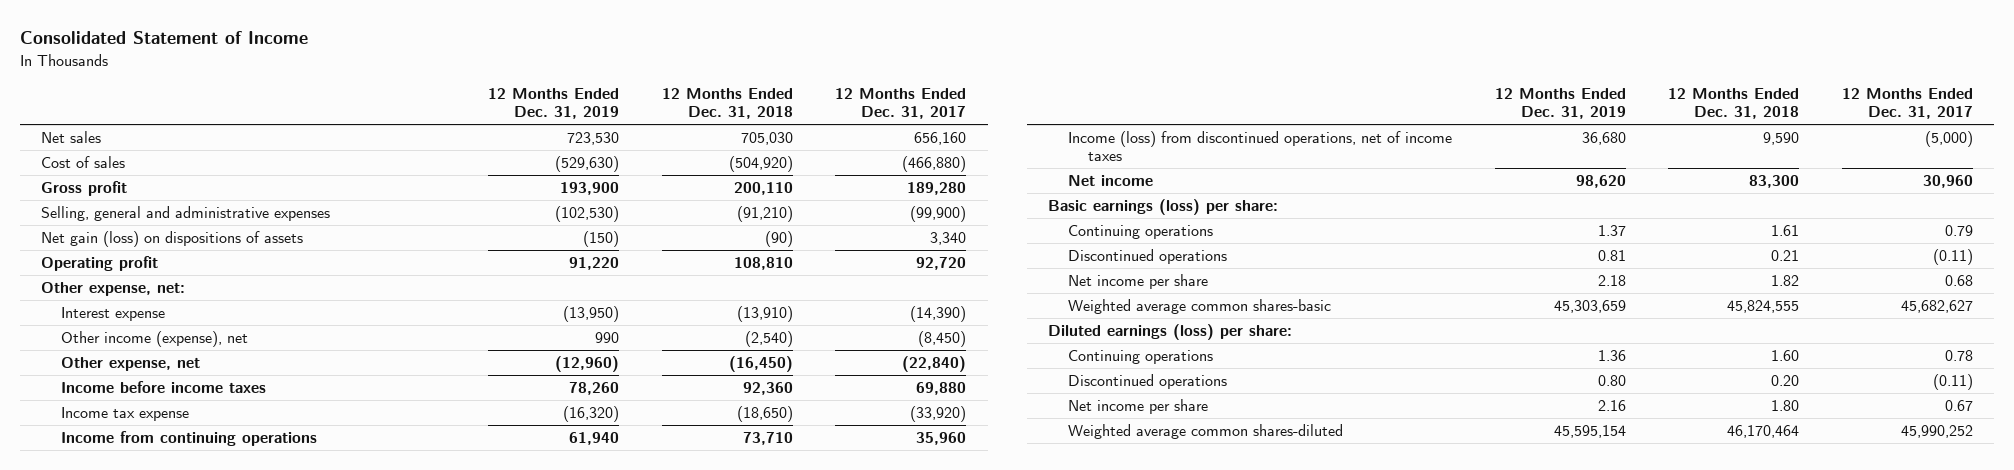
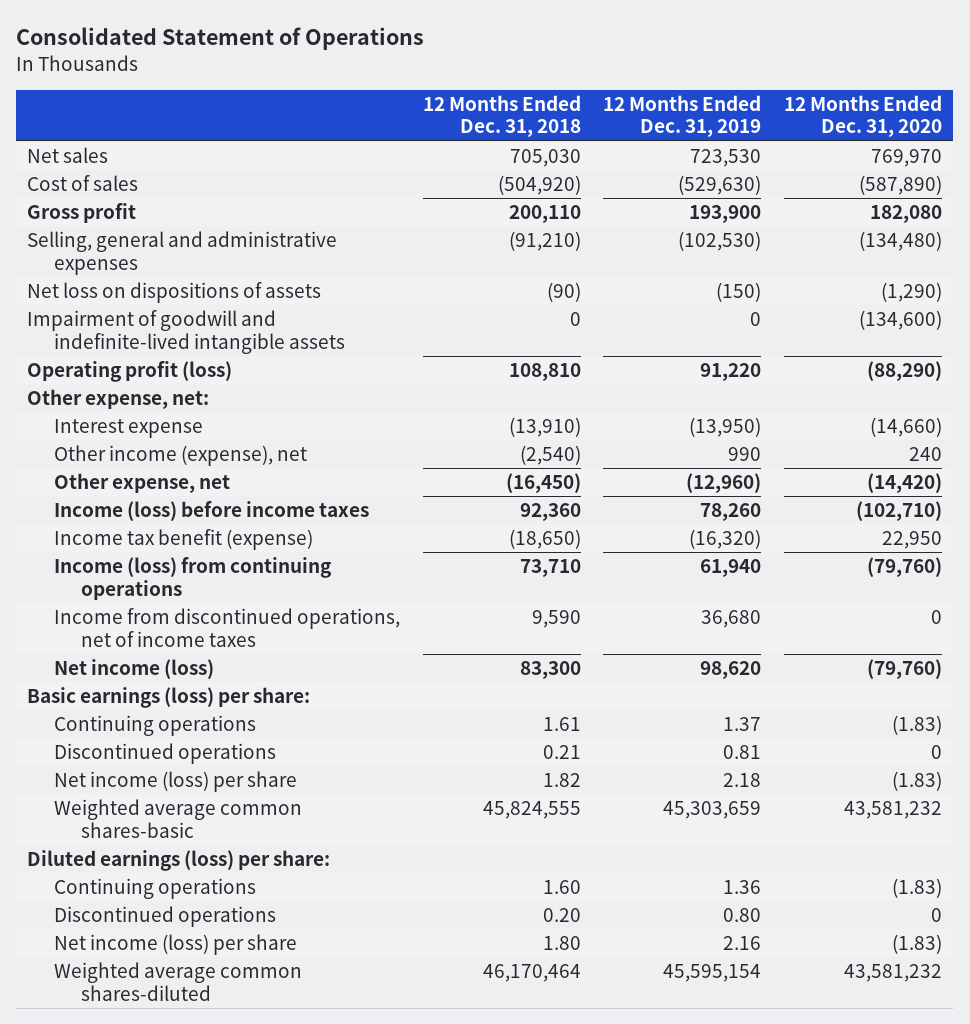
[20,31,309,45] Consolidated Statement of Income -> [16,27,425,51] Consolidated Statement of Operations
[835,88,967,120] 12 Months Ended Dec. 31, 2017 -> none
none -> [784,94,943,138] 12 Months Ended Dec. 31, 2020
[41,230,304,247] Net gain (loss) on dispositions of assets -> [27,282,322,304] Net loss on dispositions of assets
none -> [27,310,346,354] Impairment of goodwill and indefinite-lived intangible assets
[41,255,159,271] Operating profit -> [27,361,233,383] Operating profit (loss)
[61,380,267,393] Income before income taxes -> [54,501,370,522] Income (loss) before income taxes
[61,406,190,421] Income tax expense -> [54,529,314,551] Income tax benefit (expense)
[61,430,318,446] Income from continuing operations -> [54,557,333,600] Income (loss) from continuing operations
[1068,130,1453,162] Income (loss) from discontinued operations, net of income taxes -> [54,608,401,647] Income from discontinued operations, net of income taxes
[1068,174,1154,186] Net income -> [54,659,215,680] Net income (loss)
[1068,273,1209,289] Net income per share -> [54,771,298,793] Net income (loss) per share
[1068,398,1209,414] Net income per share -> [54,934,298,956] Net income (loss) per share

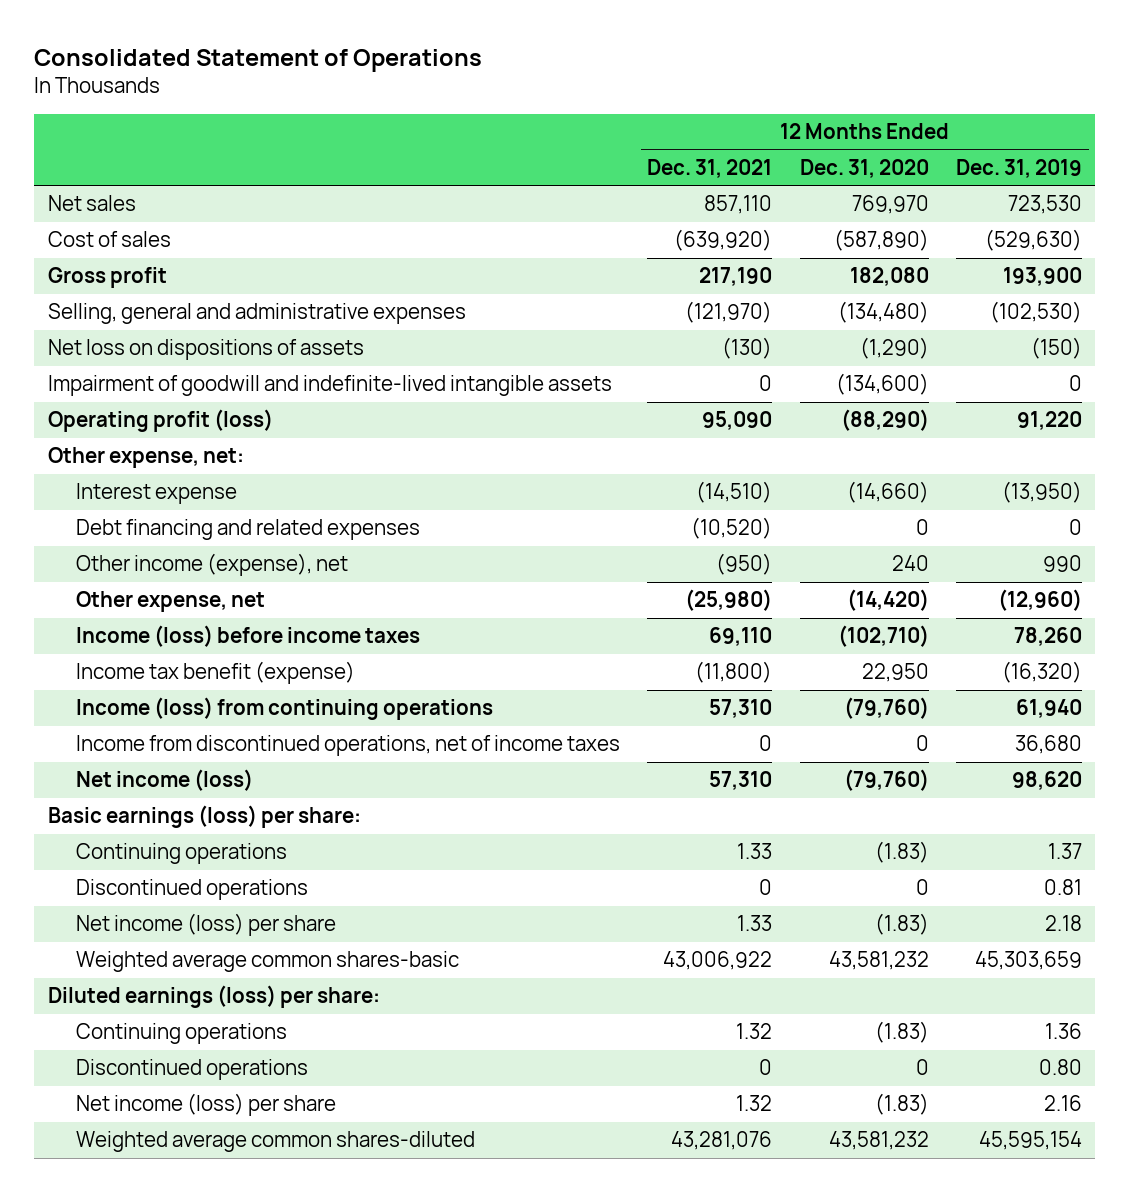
[422,94,581,138] 12 Months Ended Dec. 31, 2018 -> none
none -> [647,158,773,178] Dec. 31, 2021
none -> [76,519,421,541] Debt financing and related expenses

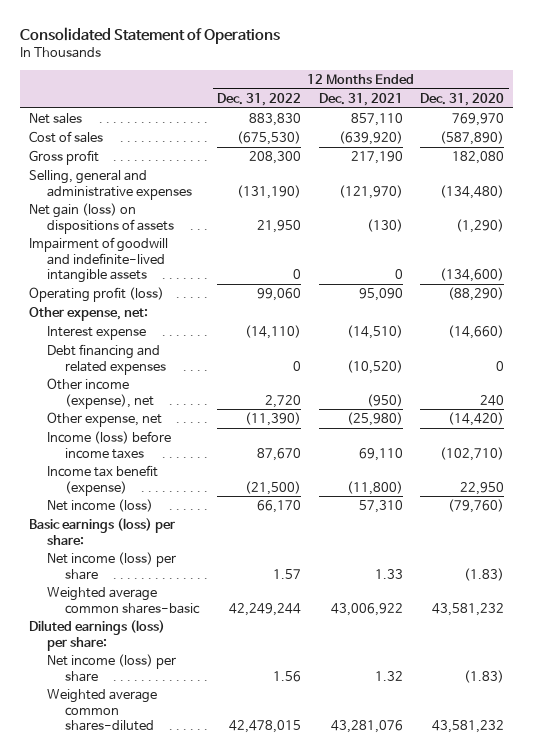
[955,158,1082,178] Dec. 31, 2019 -> none
none -> [217,92,302,106] Dec. 31, 2022
[47,339,364,361] Net loss on dispositions of assets -> [28,202,175,234] Net gain (loss) on dispositions of assets
[76,697,494,721] Income (loss) from continuing operations -> none
[76,735,621,757] Income from discontinued operations, net of income taxes -> none
[76,843,288,865] Continuing operations -> none
[76,879,309,901] Discontinued operations -> none
[76,1023,288,1045] Continuing operations -> none
[76,1059,309,1081] Discontinued operations -> none

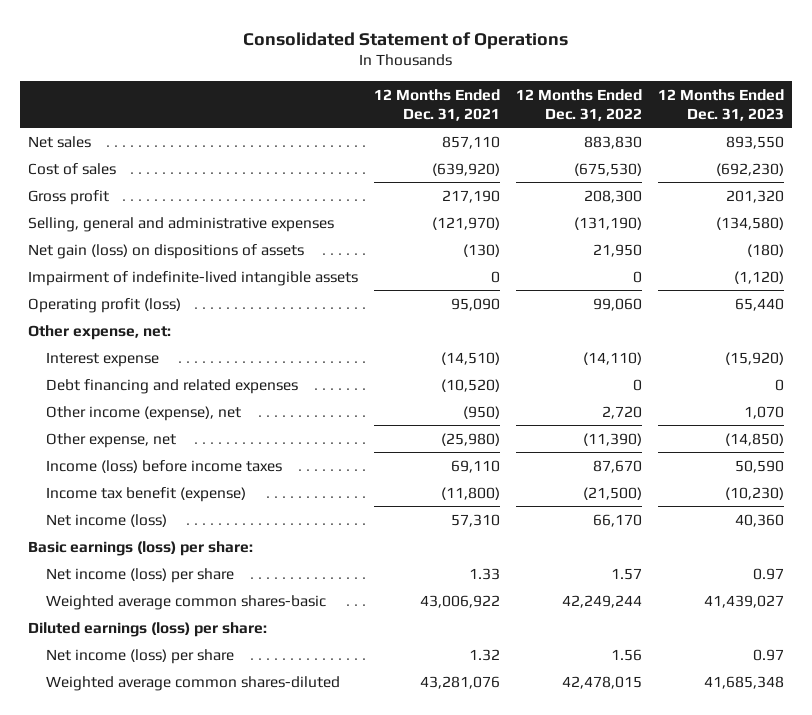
[420,92,505,106] Dec. 31, 2020 -> none
none -> [657,88,784,121] 12 Months Ended Dec. 31, 2023
[28,236,168,284] Impairment of goodwill and indefinite-lived intangible assets -> [28,270,359,286] Impairment of indefinite-lived intangible assets

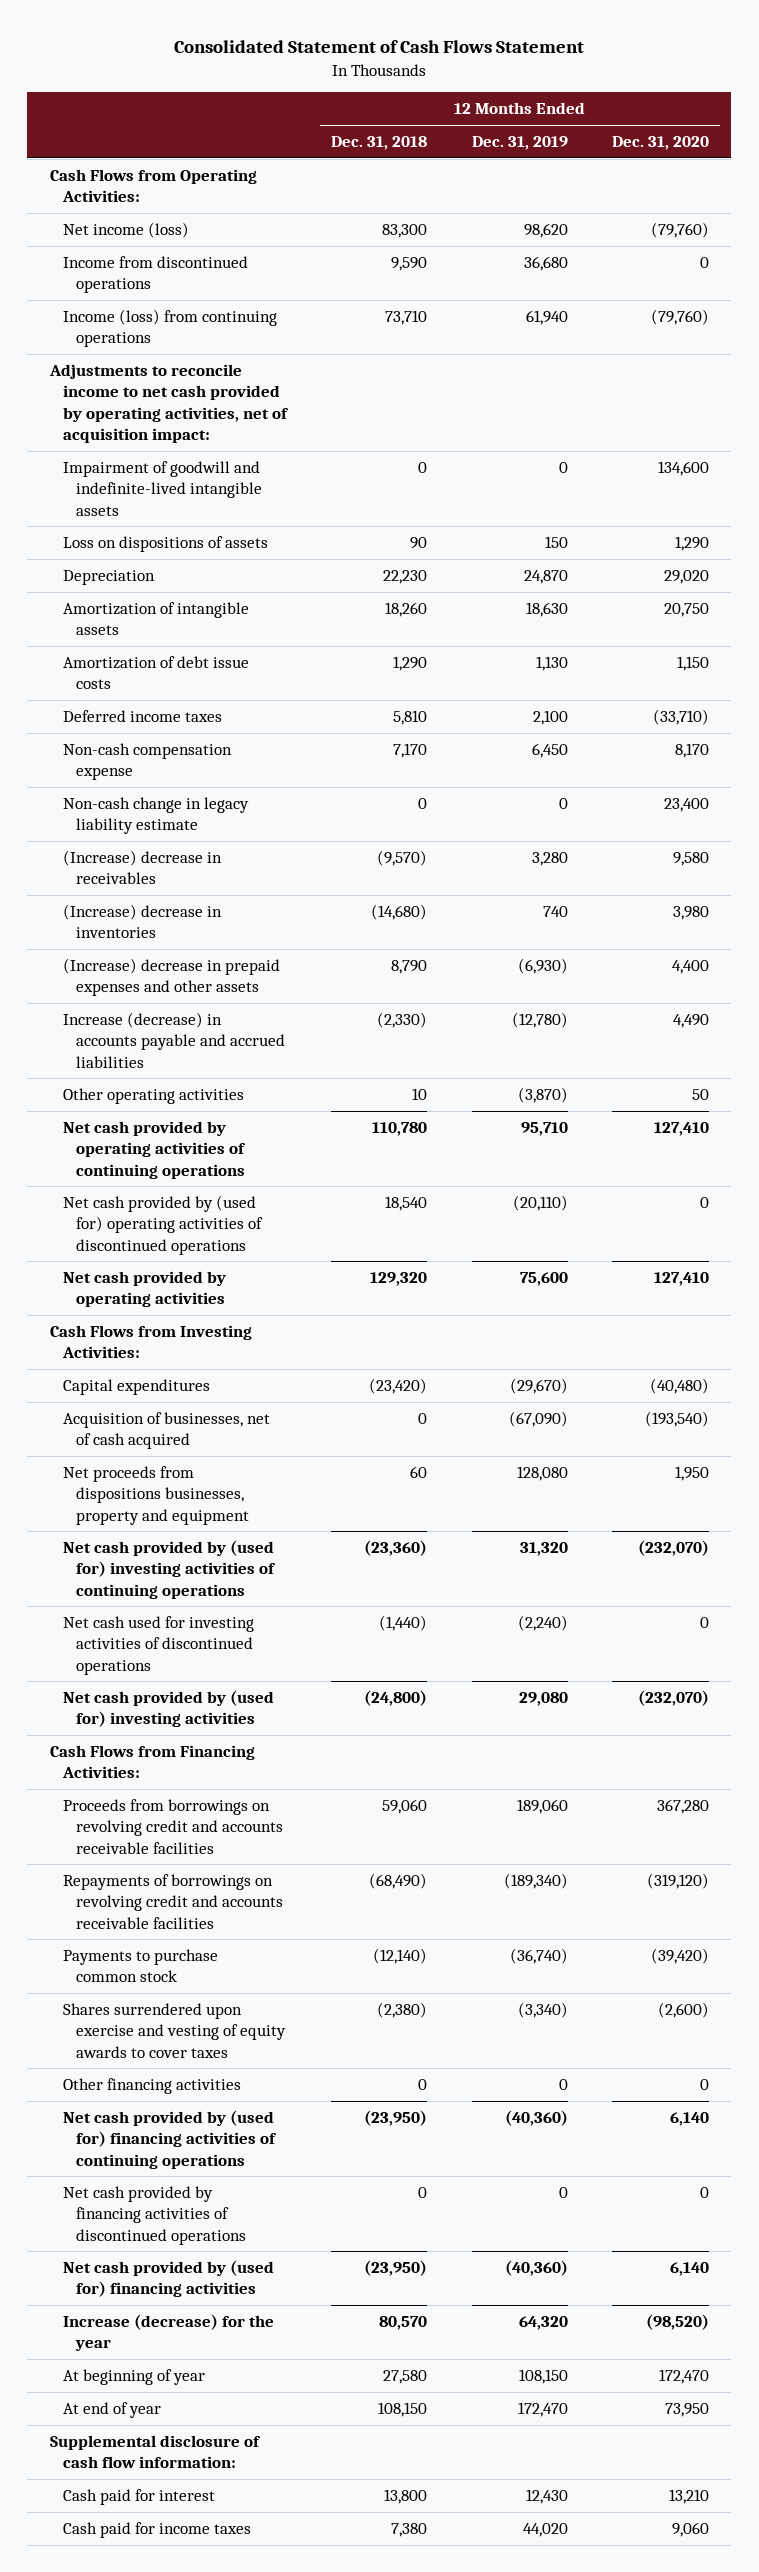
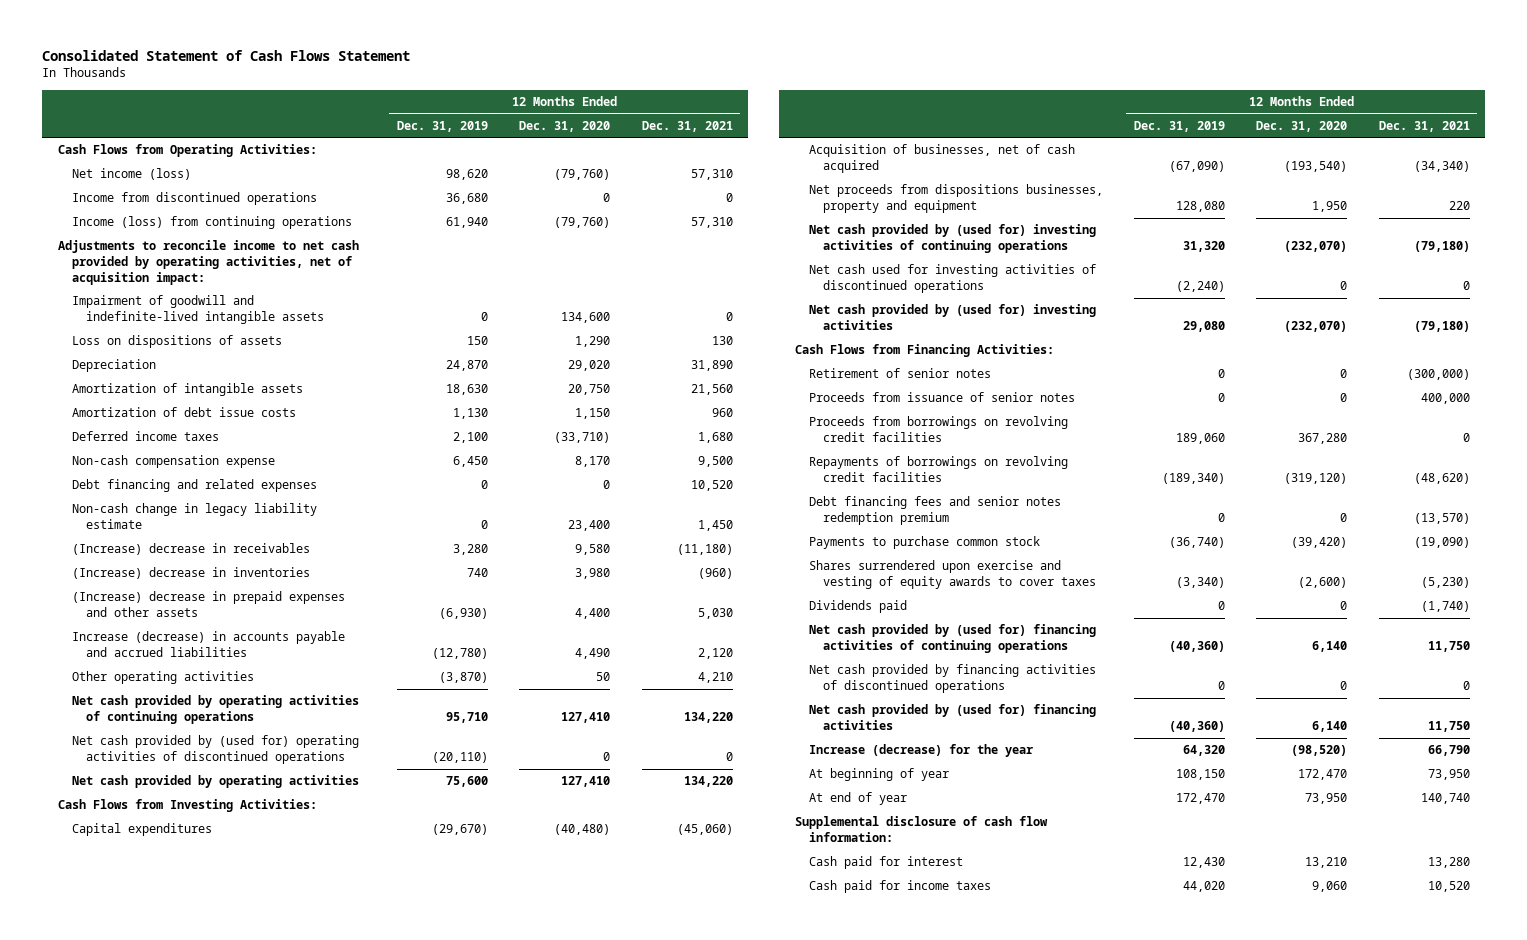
[331,136,428,151] Dec. 31, 2018 -> none
none -> [641,120,733,132] Dec. 31, 2021
none -> [71,479,317,493] Debt financing and related expenses
none -> [808,368,991,379] Retirement of senior notes
none -> [808,392,1075,403] Proceeds from issuance of senior notes
[62,1799,283,1854] Proceeds from borrowings on revolving credit and accounts receivable facilities -> [808,416,1068,443] Proceeds from borrowings on revolving credit facilities
[62,1874,283,1929] Repayments of borrowings on revolving credit and accounts receivable facilities -> [808,456,1068,483] Repayments of borrowings on revolving credit facilities
none -> [808,496,1061,526] Debt financing fees and senior notes redemption premium
[62,2078,241,2095] Other financing activities -> none
none -> [808,600,907,614] Dividends paid

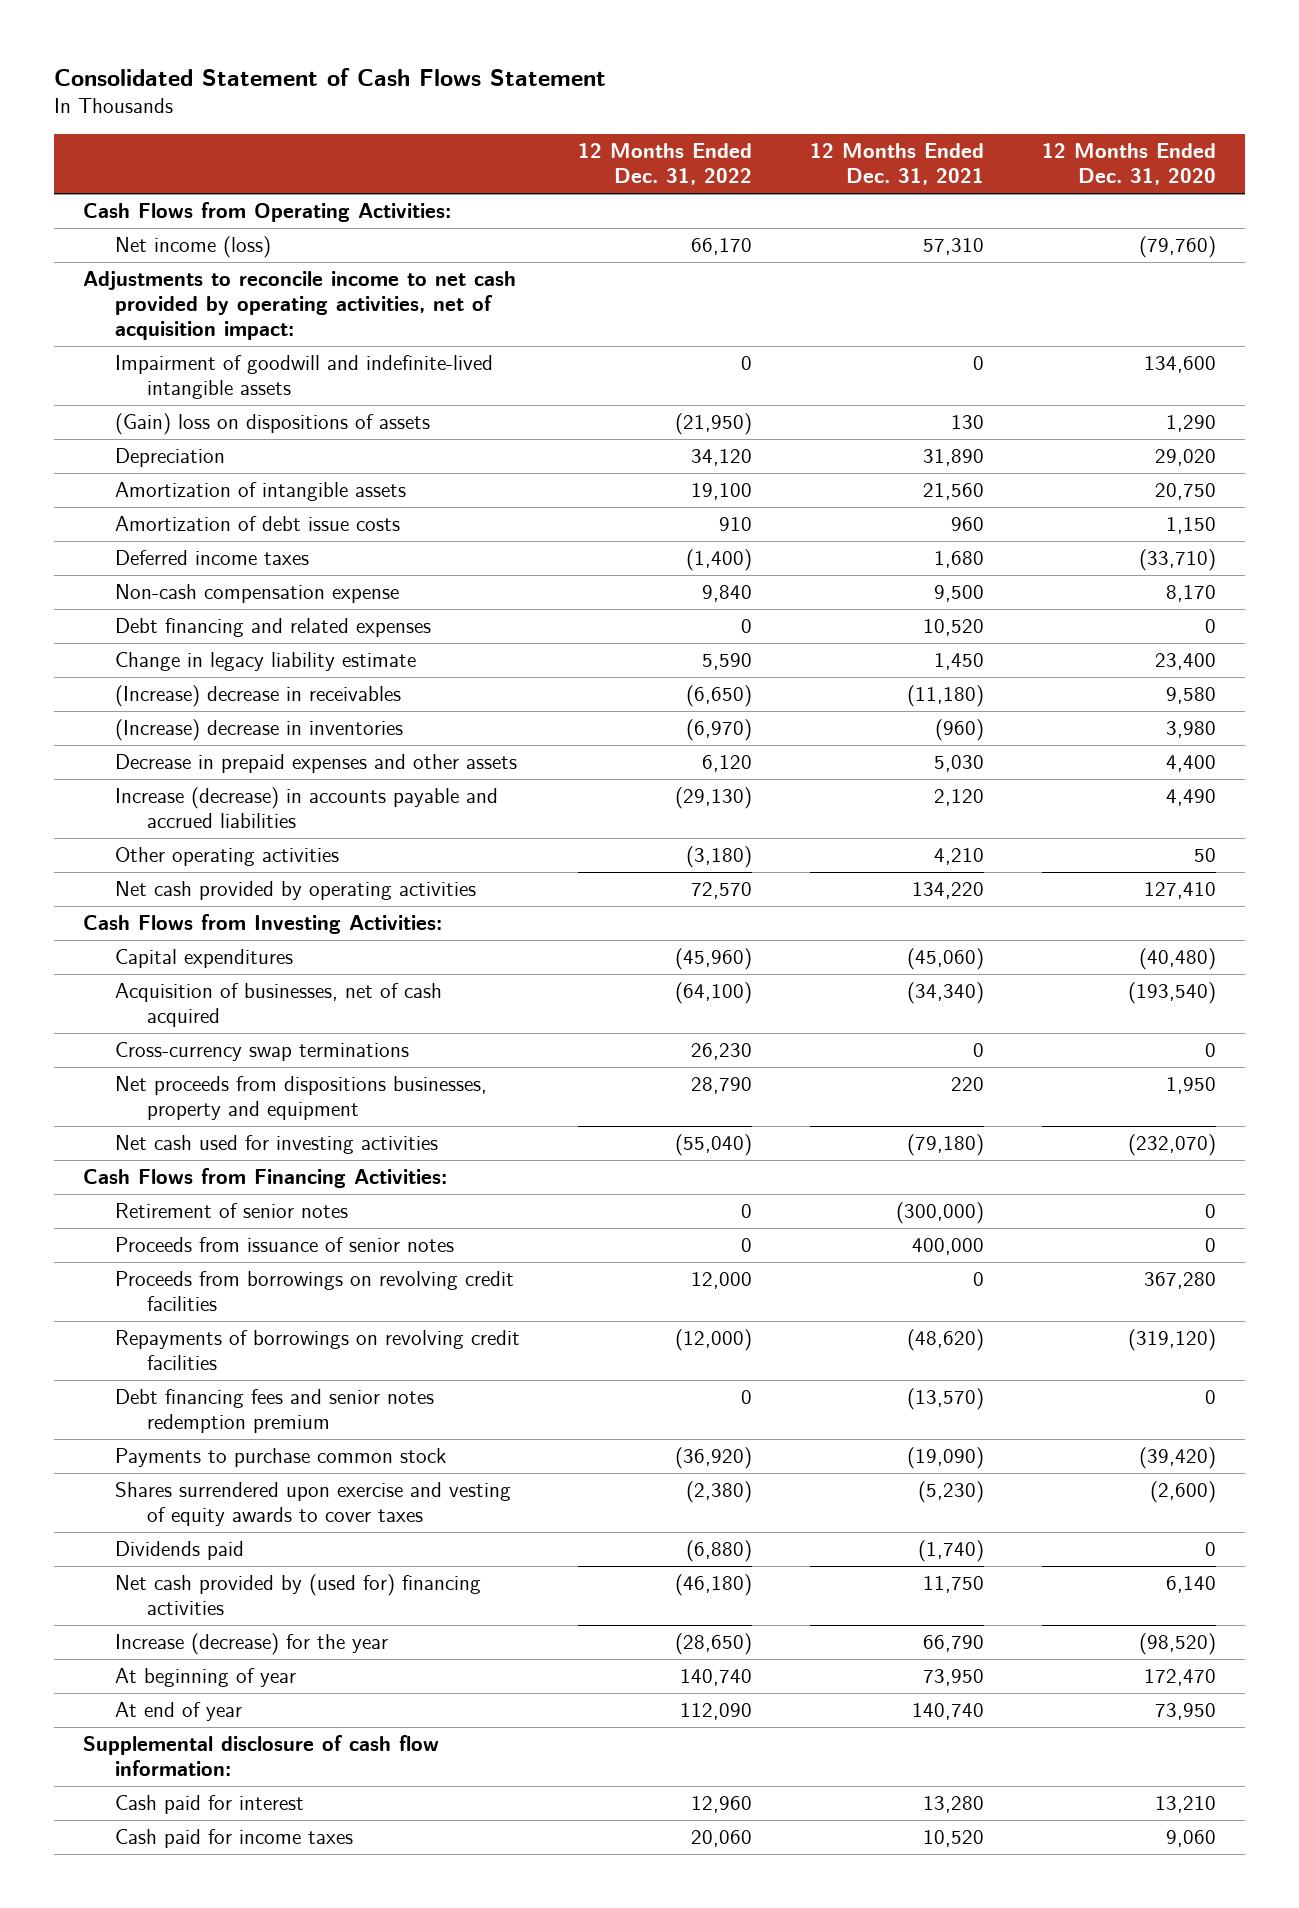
[397,120,489,132] Dec. 31, 2019 -> none
none -> [577,143,752,186] 12 Months Ended Dec. 31, 2022
[71,192,317,206] Income from discontinued operations -> none
[71,216,352,230] Income (loss) from continuing operations -> none
[71,335,282,349] Loss on dispositions of assets -> [114,413,430,436] (Gain) loss on dispositions of assets
[71,503,317,530] Non-cash change in legacy liability estimate -> [114,652,416,672] Change in legacy liability estimate
[71,591,345,618] (Increase) decrease in prepaid expenses and other assets -> [114,754,517,774] Decrease in prepaid expenses and other assets
[71,695,359,725] Net cash provided by operating activities of continuing operations -> none
[71,735,359,765] Net cash provided by (used for) operating activities of discontinued operations -> none
none -> [114,1042,409,1062] Cross-currency swap terminations
[808,224,1096,254] Net cash provided by (used for) investing activities of continuing operations -> none
[808,264,1096,294] Net cash used for investing activities of discontinued operations -> none
[808,304,1096,331] Net cash provided by (used for) investing activities -> [114,1135,438,1155] Net cash used for investing activities
[808,624,1096,654] Net cash provided by (used for) financing activities of continuing operations -> none
[808,664,1096,694] Net cash provided by financing activities of discontinued operations -> none

